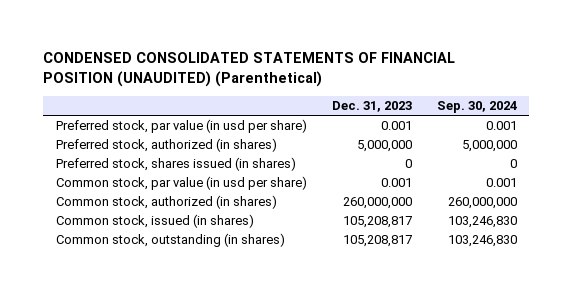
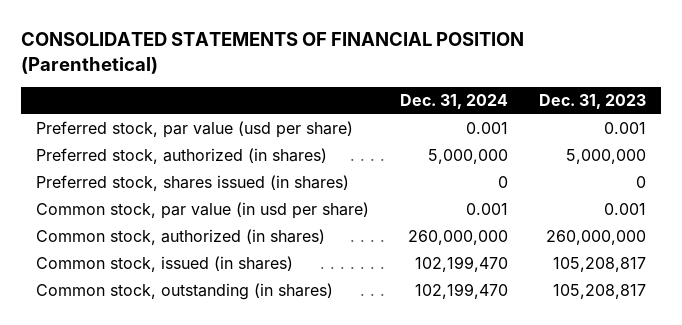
[43,52,456,88] CONDENSED CONSOLIDATED STATEMENTS OF FINANCIAL POSITION (UNAUDITED) (Parenthetical) -> [20,31,524,74] CONSOLIDATED STATEMENTS OF FINANCIAL POSITION (Parenthetical)
[436,101,517,114] Sep. 30, 2024 -> none
none -> [399,94,508,110] Dec. 31, 2024
[55,119,307,134] Preferred stock, par value (in usd per share) -> [36,121,354,139] Preferred stock, par value (usd per share)

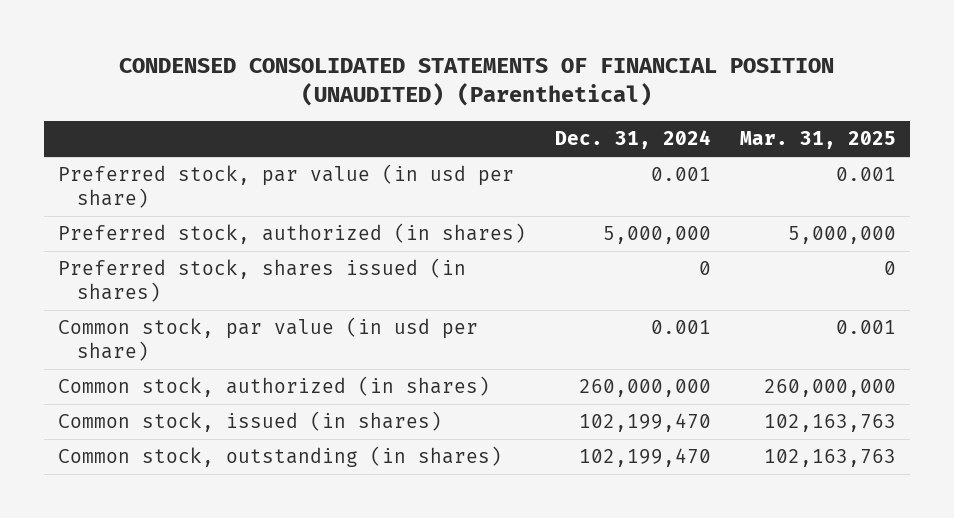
[20,31,524,74] CONSOLIDATED STATEMENTS OF FINANCIAL POSITION (Parenthetical) -> [118,58,834,107] CONDENSED CONSOLIDATED STATEMENTS OF FINANCIAL POSITION (UNAUDITED) (Parenthetical)
[538,94,646,110] Dec. 31, 2023 -> none
none -> [739,131,896,150] Mar. 31, 2025
[36,121,354,139] Preferred stock, par value (usd per share) -> [58,164,515,209] Preferred stock, par value (in usd per share)

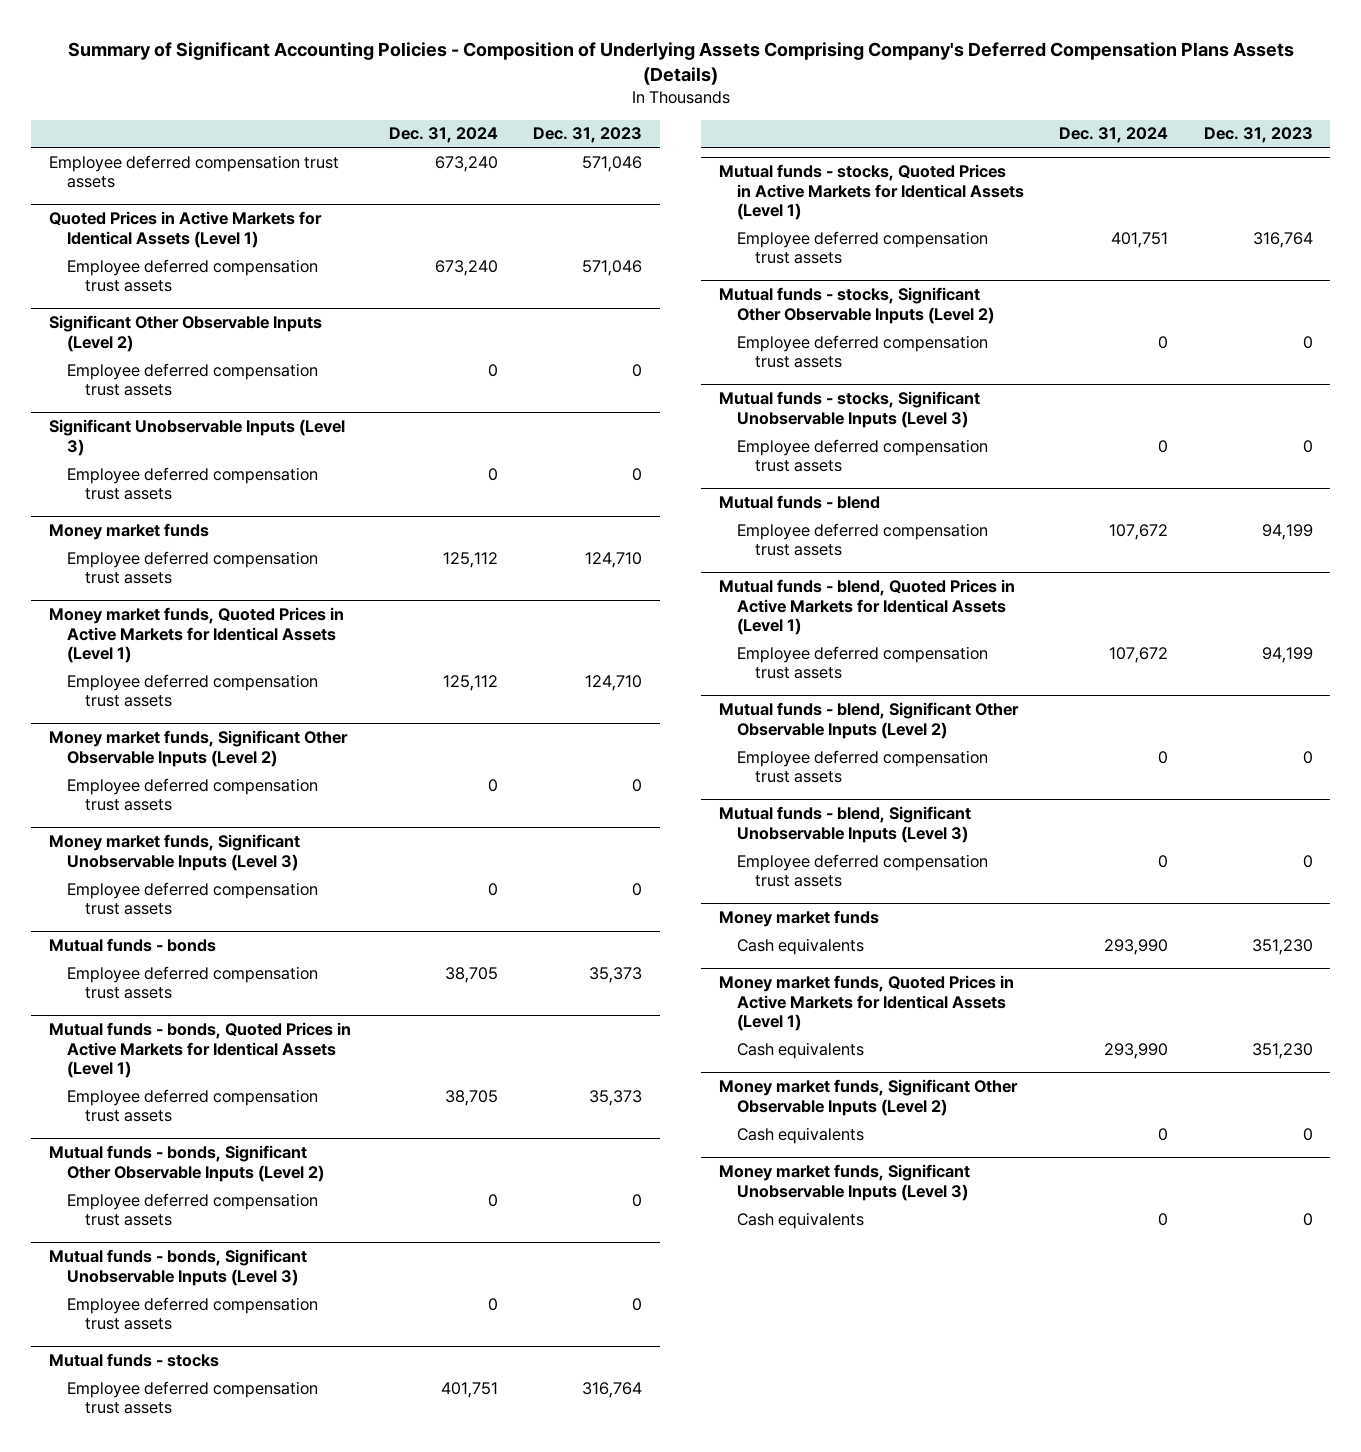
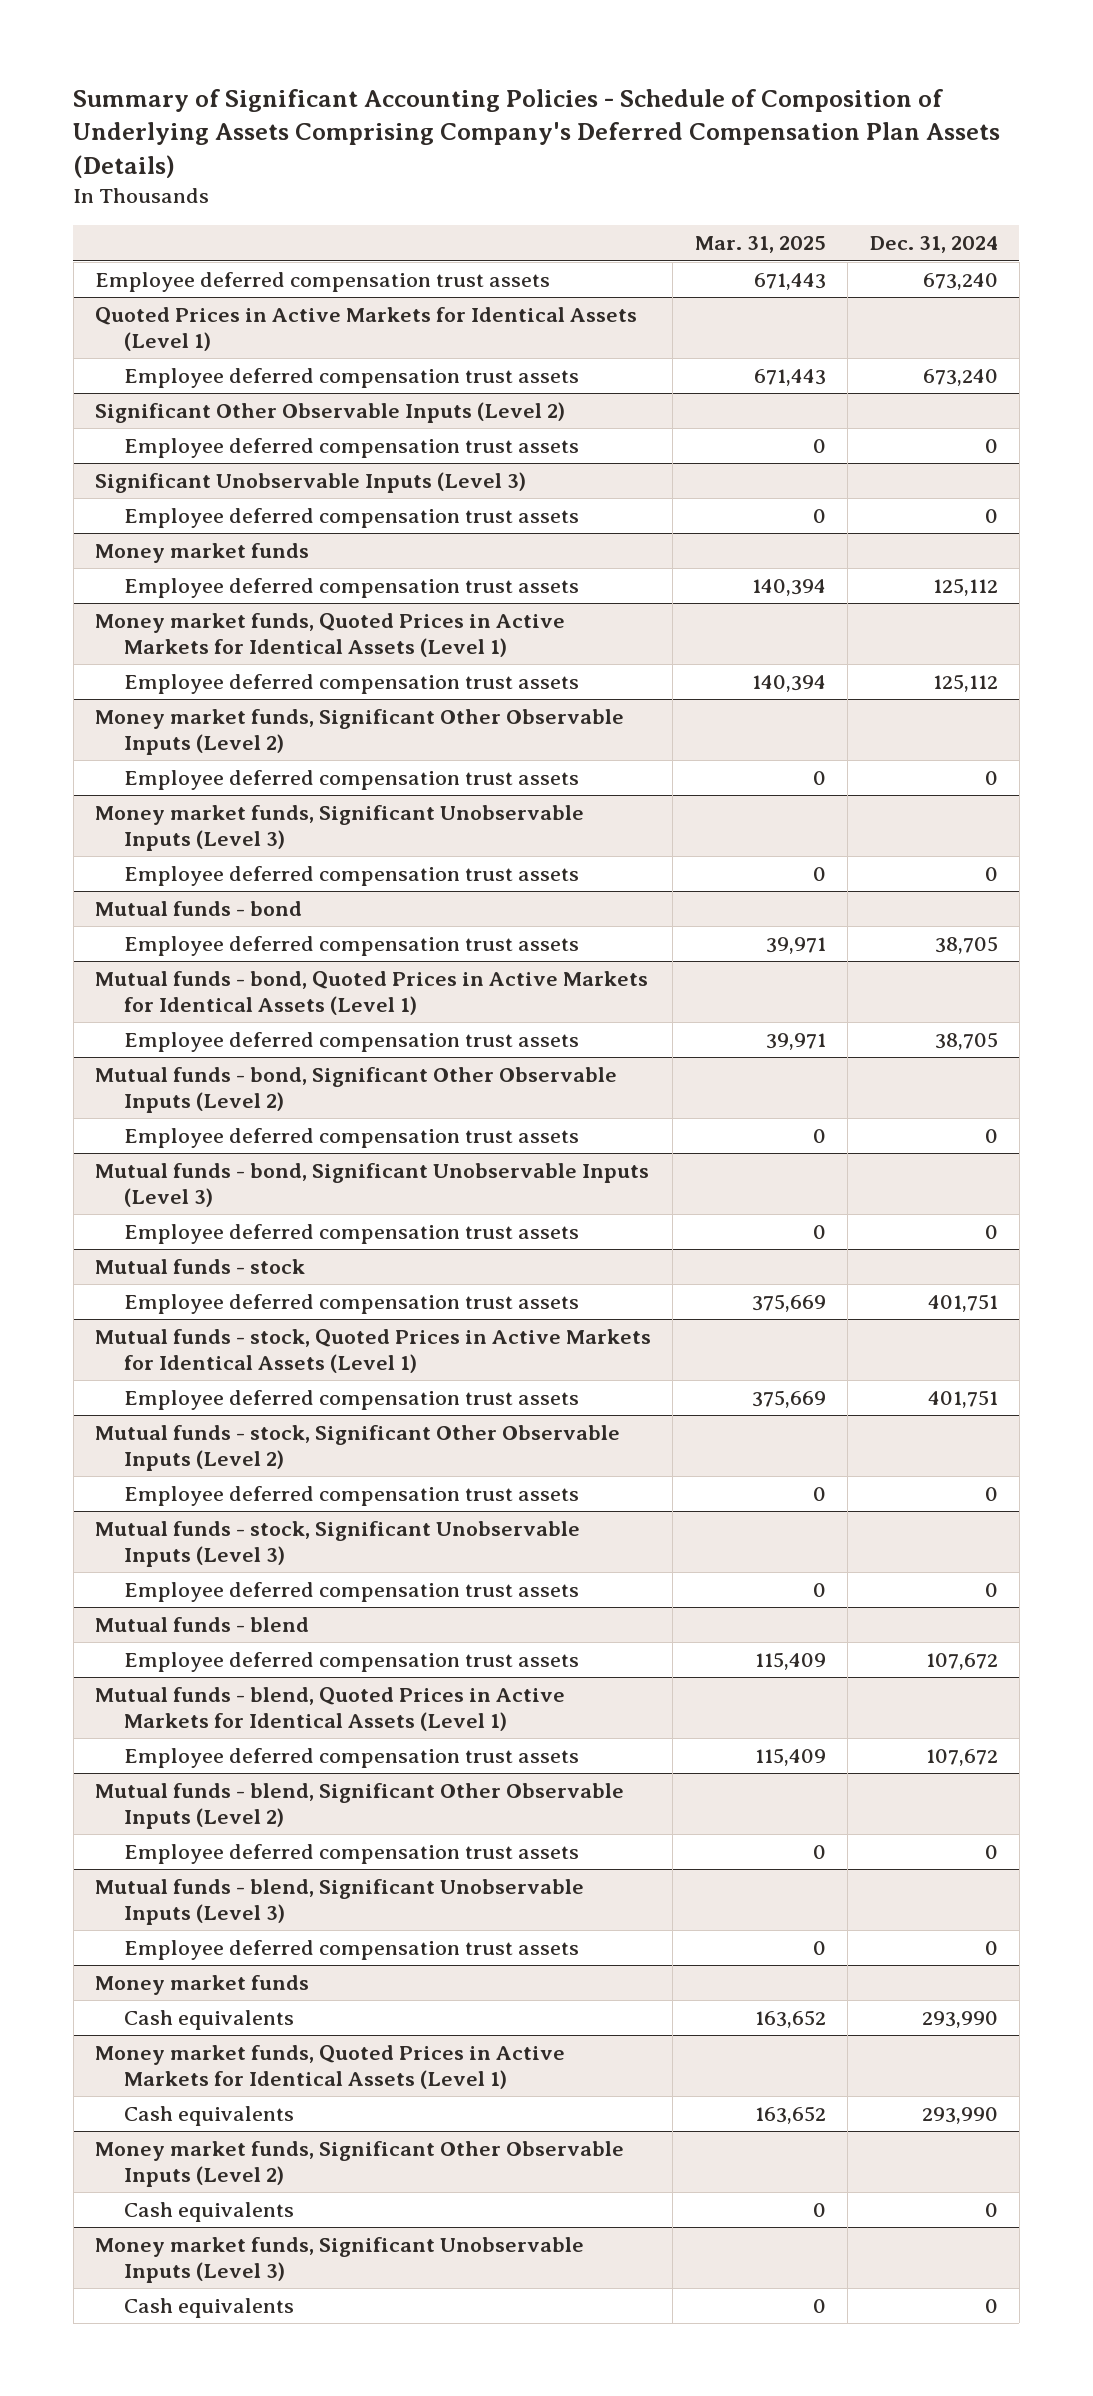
[67,42,1294,86] Summary of Significant Accounting Policies - Composition of Underlying Assets Comprising Company's Deferred Compensation Plans Assets (Details) -> [73,88,1001,179] Summary of Significant Accounting Policies - Schedule of Composition of Underlying Assets Comprising Company's Deferred Compensation Plan Assets (Details)
[533,127,643,144] Dec. 31, 2023 -> none
none -> [694,236,826,254] Mar. 31, 2025
[48,938,216,953] Mutual funds - bonds -> [94,901,302,917] Mutual funds - bond
[48,1022,351,1079] Mutual funds - bonds, Quoted Prices in Active Markets for Identical Assets (Level 1) -> [94,971,648,1016] Mutual funds - bond, Quoted Prices in Active Markets for Identical Assets (Level 1)
[48,1145,324,1182] Mutual funds - bonds, Significant Other Observable Inputs (Level 2) -> [94,1067,617,1114] Mutual funds - bond, Significant Other Observable Inputs (Level 2)
[48,1249,307,1286] Mutual funds - bonds, Significant Unobservable Inputs (Level 3) -> [94,1163,649,1208] Mutual funds - bond, Significant Unobservable Inputs (Level 3)
[48,1353,219,1368] Mutual funds - stocks -> [94,1259,305,1275] Mutual funds - stock
[718,164,1024,221] Mutual funds - stocks, Quoted Prices in Active Markets for Identical Assets (Level 1) -> [94,1329,651,1374] Mutual funds - stock, Quoted Prices in Active Markets for Identical Assets (Level 1)
[718,287,994,324] Mutual funds - stocks, Significant Other Observable Inputs (Level 2) -> [94,1425,620,1472] Mutual funds - stock, Significant Other Observable Inputs (Level 2)
[718,391,980,428] Mutual funds - stocks, Significant Unobservable Inputs (Level 3) -> [94,1521,580,1568] Mutual funds - stock, Significant Unobservable Inputs (Level 3)

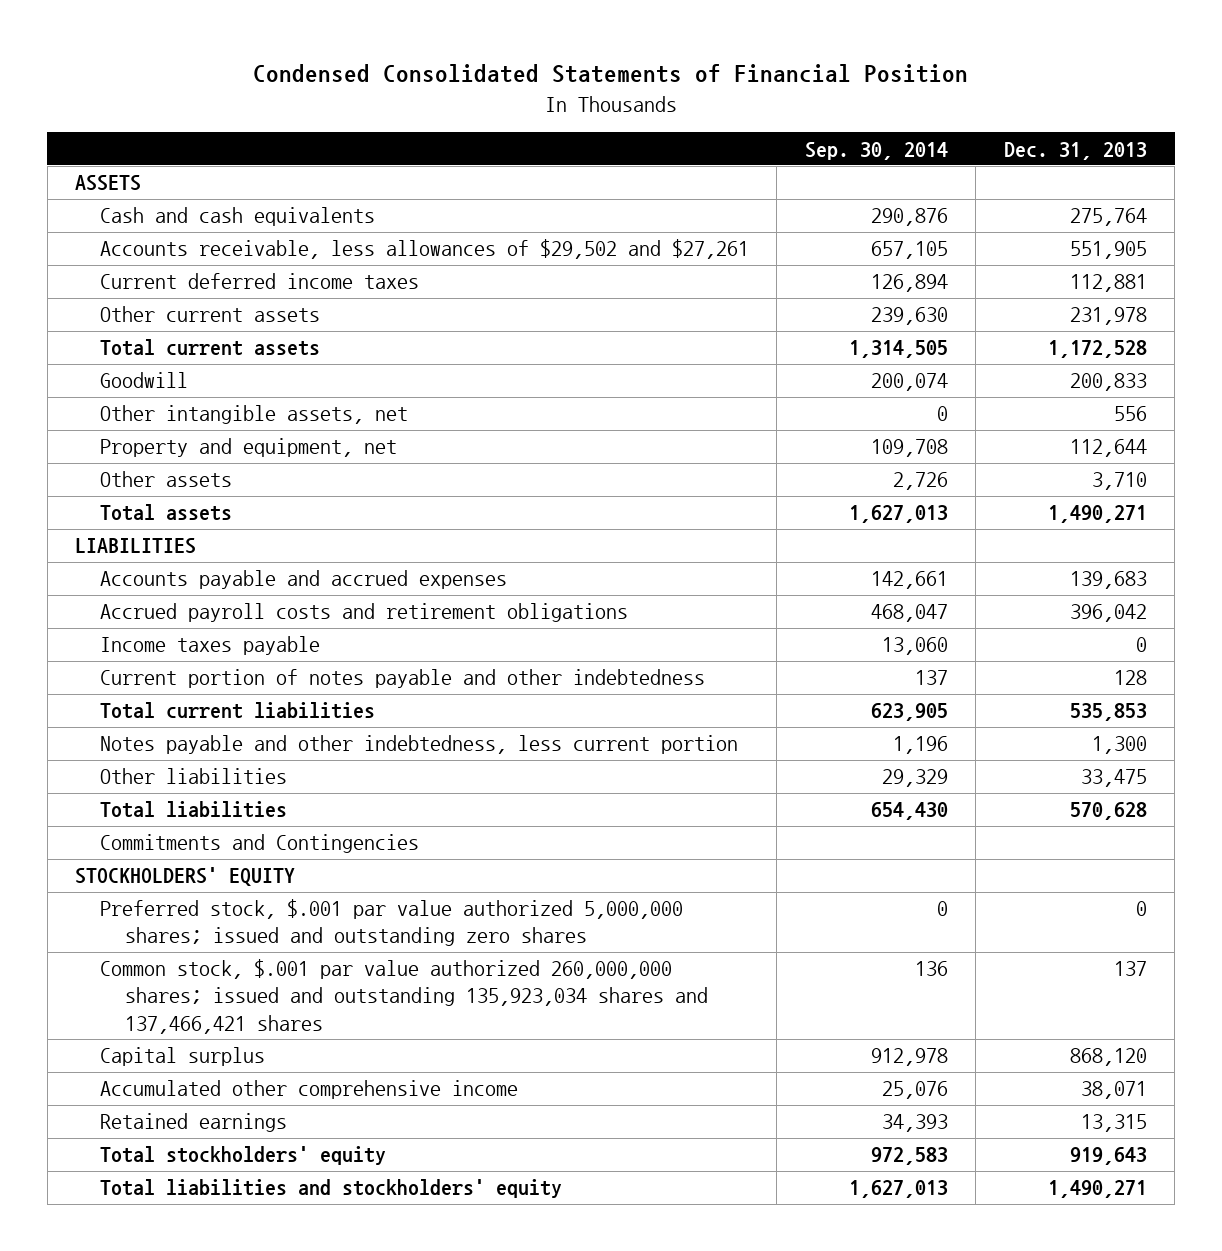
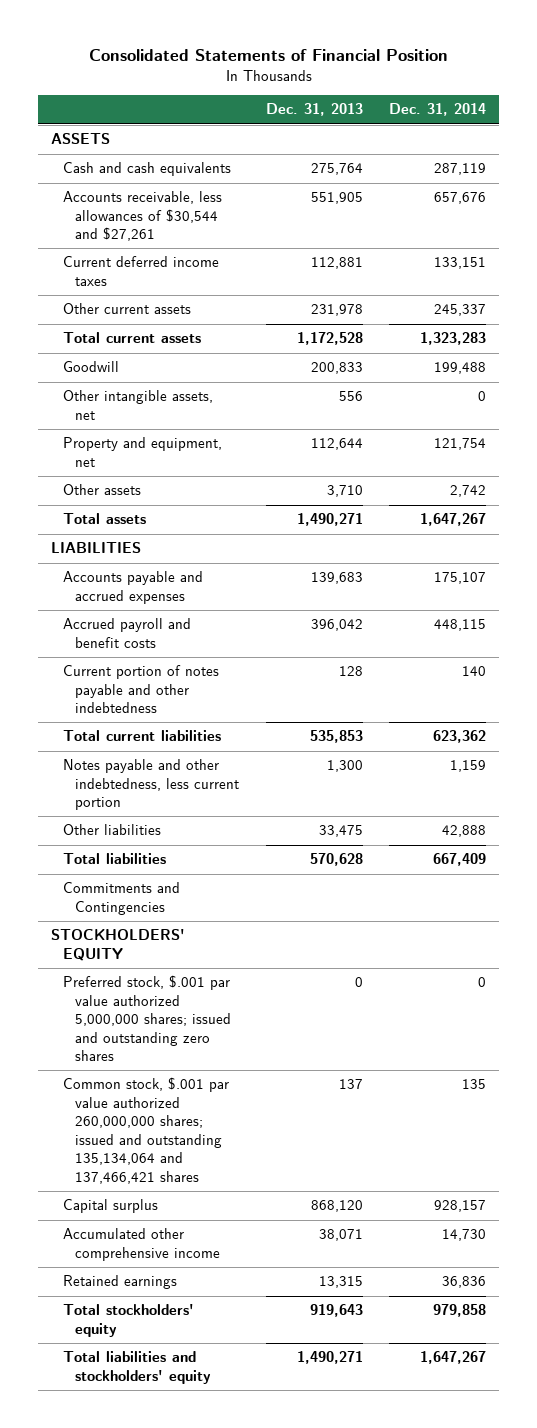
[253,64,969,84] Condensed Consolidated Statements of Financial Position -> [88,48,448,61] Consolidated Statements of Financial Position
[804,141,948,160] Sep. 30, 2014 -> none
none -> [388,103,486,117] Dec. 31, 2014
[99,239,749,260] Accounts receivable, less allowances of $29,502 and $27,261 -> [63,191,223,242] Accounts receivable, less allowances of $30,544 and $27,261
[99,636,320,656] Income taxes payable -> none
[99,603,628,623] Accrued payroll costs and retirement obligations -> [63,618,192,648] Accrued payroll and benefit costs
[99,959,708,1034] Common stock, $.001 par value authorized 260,000,000 shares; issued and outstanding 135,923,034 shares and 137,466,421 shares -> [63,1077,230,1184] Common stock, $.001 par value authorized 260,000,000 shares; issued and outstanding 135,134,064 and 137,466,421 shares

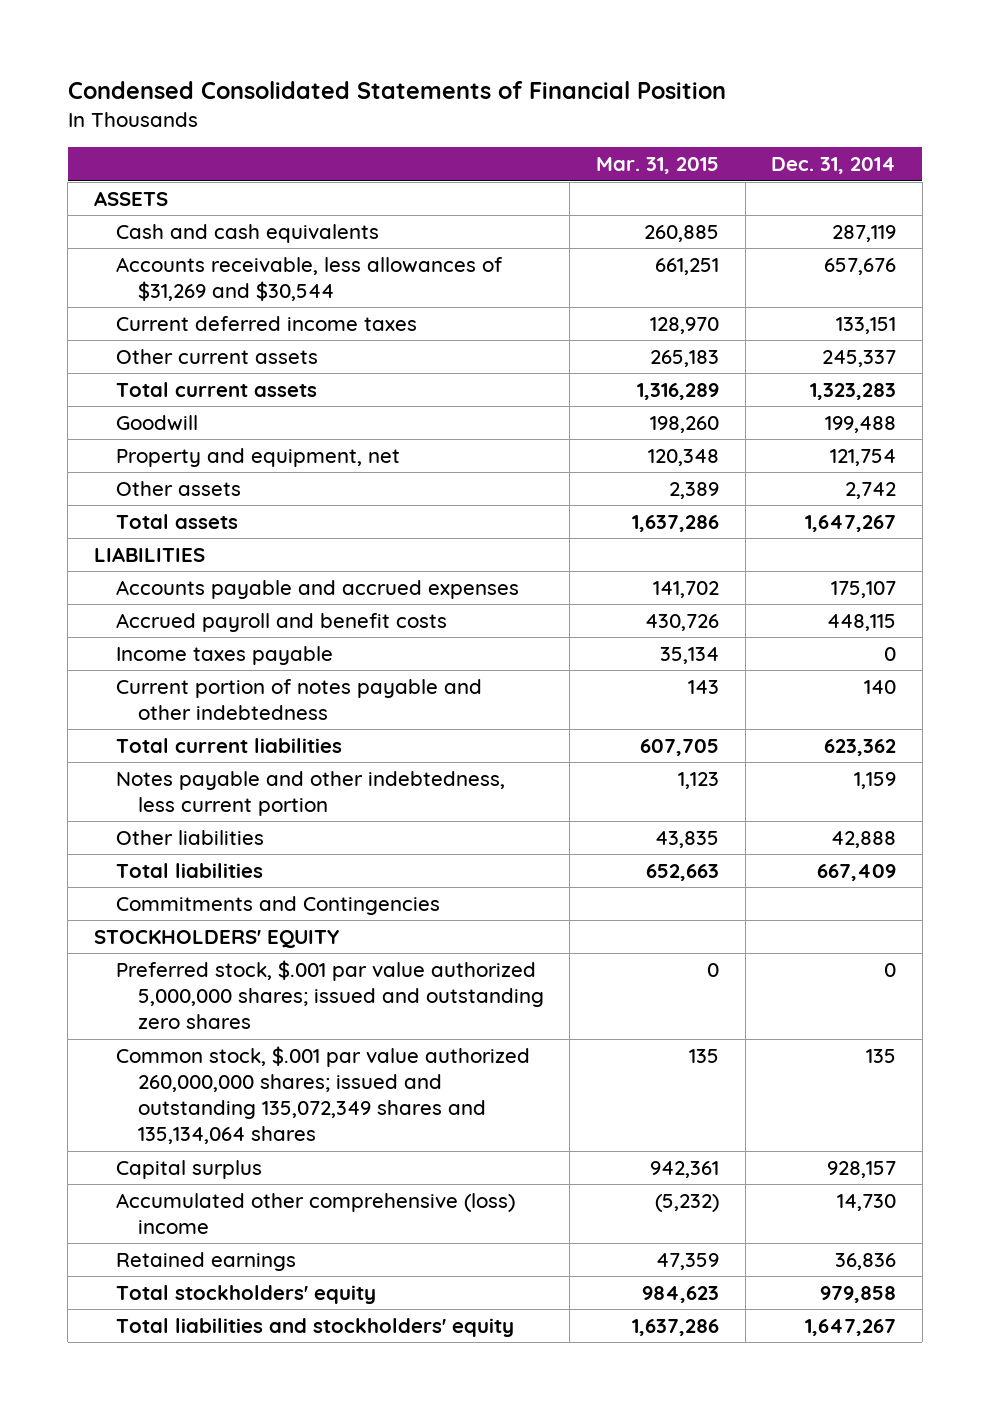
[88,48,448,61] Consolidated Statements of Financial Position -> [67,81,726,100] Condensed Consolidated Statements of Financial Position
[265,103,363,117] Dec. 31, 2013 -> none
none -> [595,157,719,175] Mar. 31, 2015
[63,191,223,242] Accounts receivable, less allowances of $30,544 and $27,261 -> [115,256,503,302] Accounts receivable, less allowances of $31,269 and $30,544
[63,390,214,420] Other intangible assets, net -> none
none -> [115,645,333,665] Income taxes payable
[63,1077,230,1184] Common stock, $.001 par value authorized 260,000,000 shares; issued and outstanding 135,134,064 and 137,466,421 shares -> [115,1045,530,1145] Common stock, $.001 par value authorized 260,000,000 shares; issued and outstanding 135,072,349 shares and 135,134,064 shares
[63,1228,221,1261] Accumulated other comprehensive income -> [115,1192,515,1235] Accumulated other comprehensive (loss) income

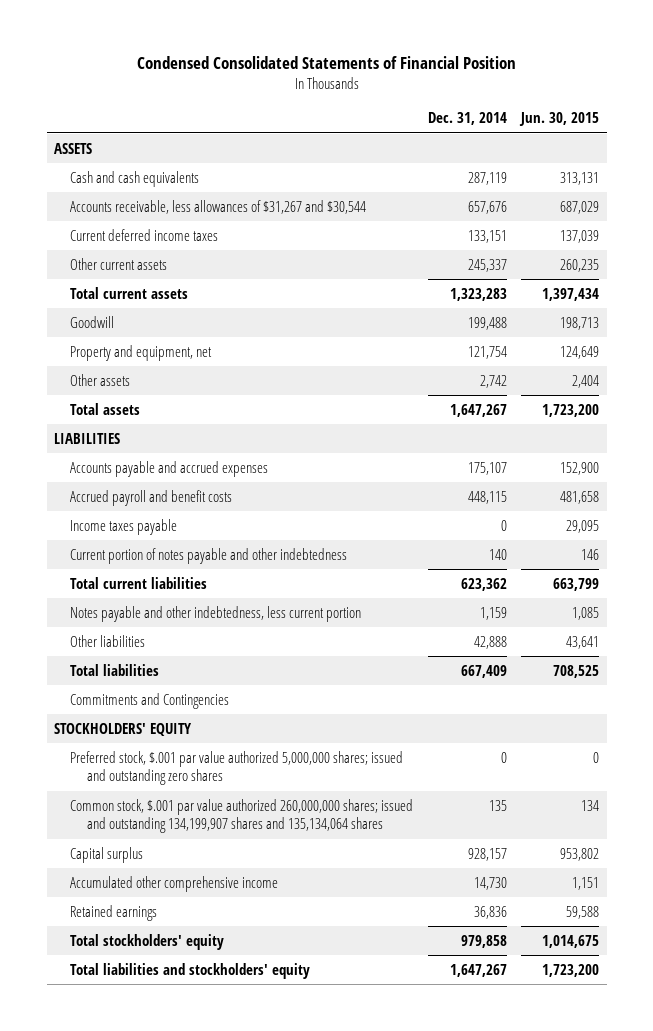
[595,157,719,175] Mar. 31, 2015 -> none
none -> [519,112,600,127] Jun. 30, 2015
[115,256,503,302] Accounts receivable, less allowances of $31,269 and $30,544 -> [70,199,367,214] Accounts receivable, less allowances of $31,267 and $30,544
[115,1045,530,1145] Common stock, $.001 par value authorized 260,000,000 shares; issued and outstanding 135,072,349 shares and 135,134,064 shares -> [70,798,414,834] Common stock, $.001 par value authorized 260,000,000 shares; issued and outstanding 134,199,907 shares and 135,134,064 shares
[115,1192,515,1235] Accumulated other comprehensive (loss) income -> [70,875,279,892] Accumulated other comprehensive income

